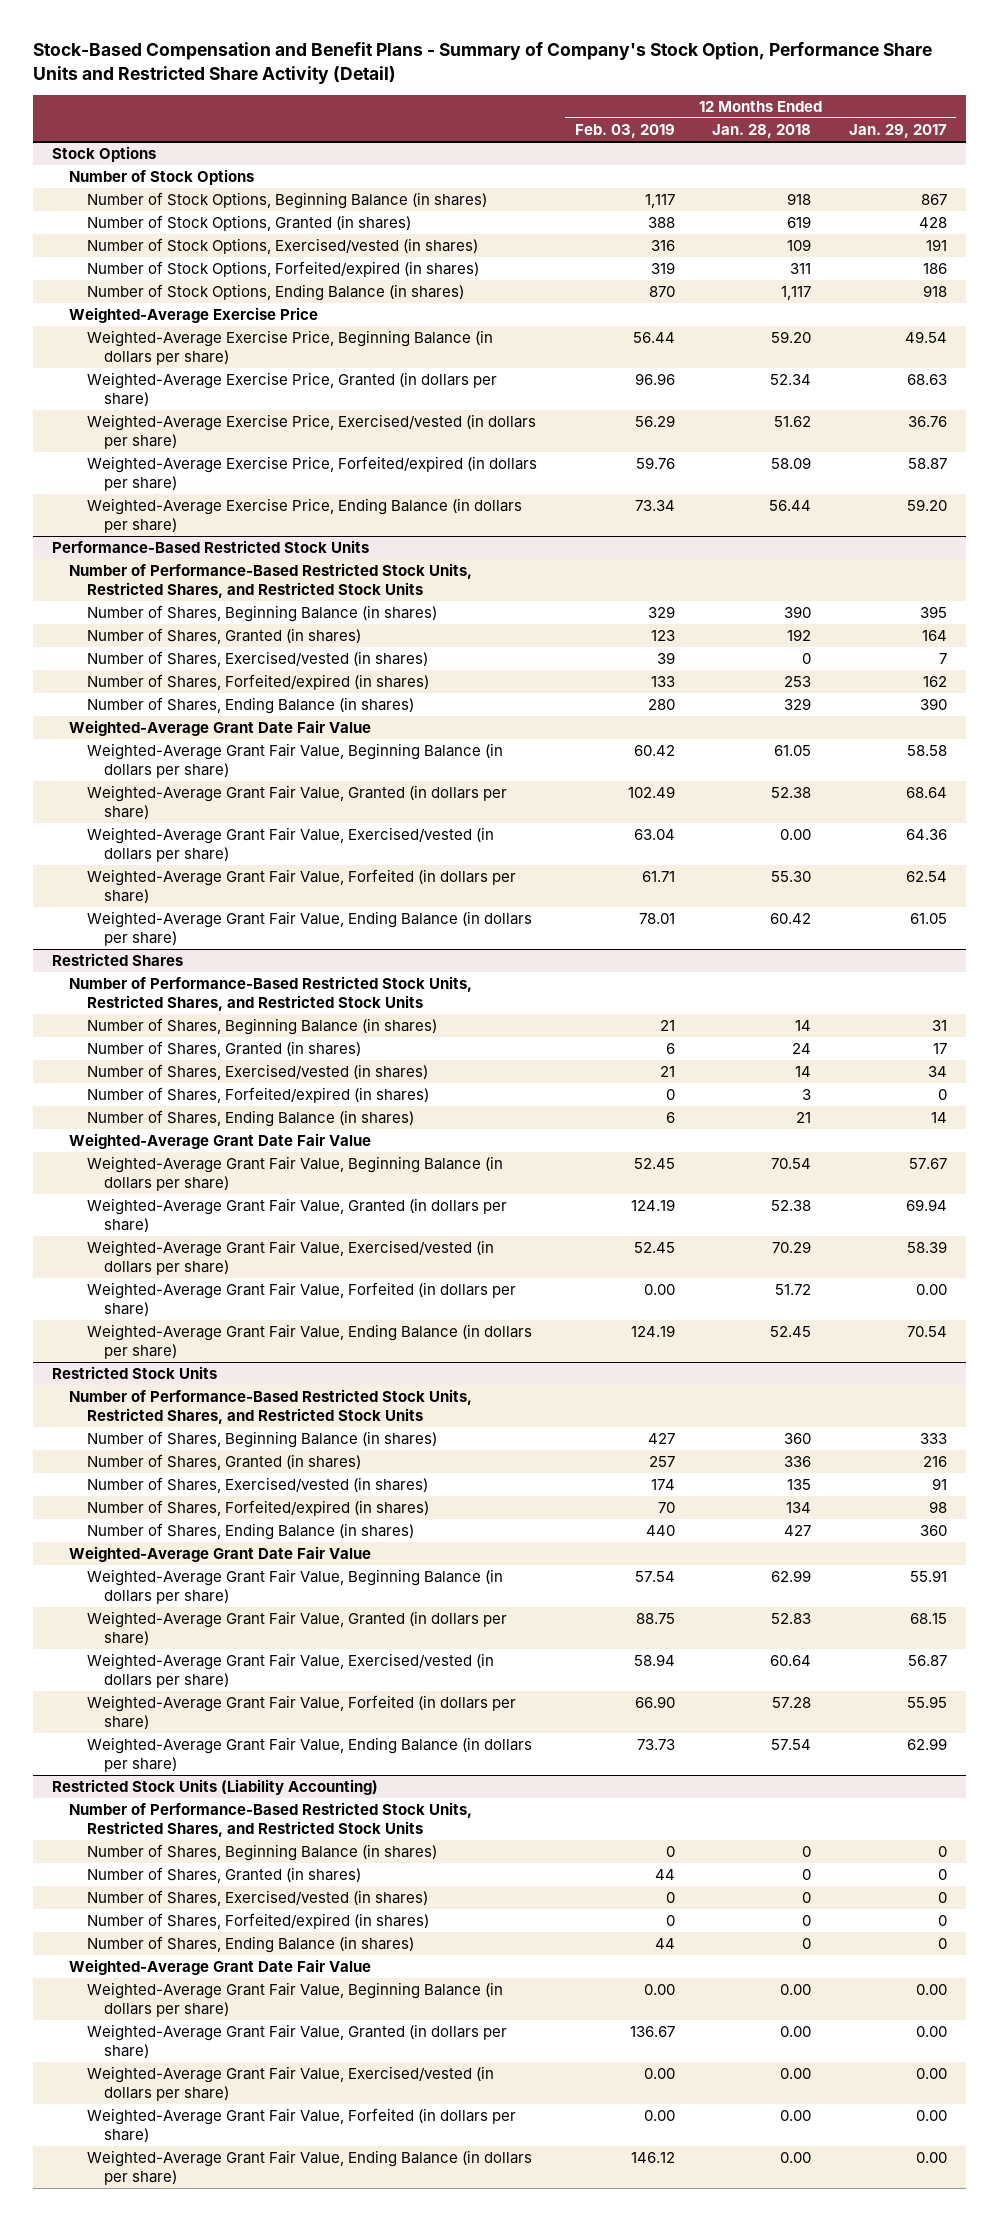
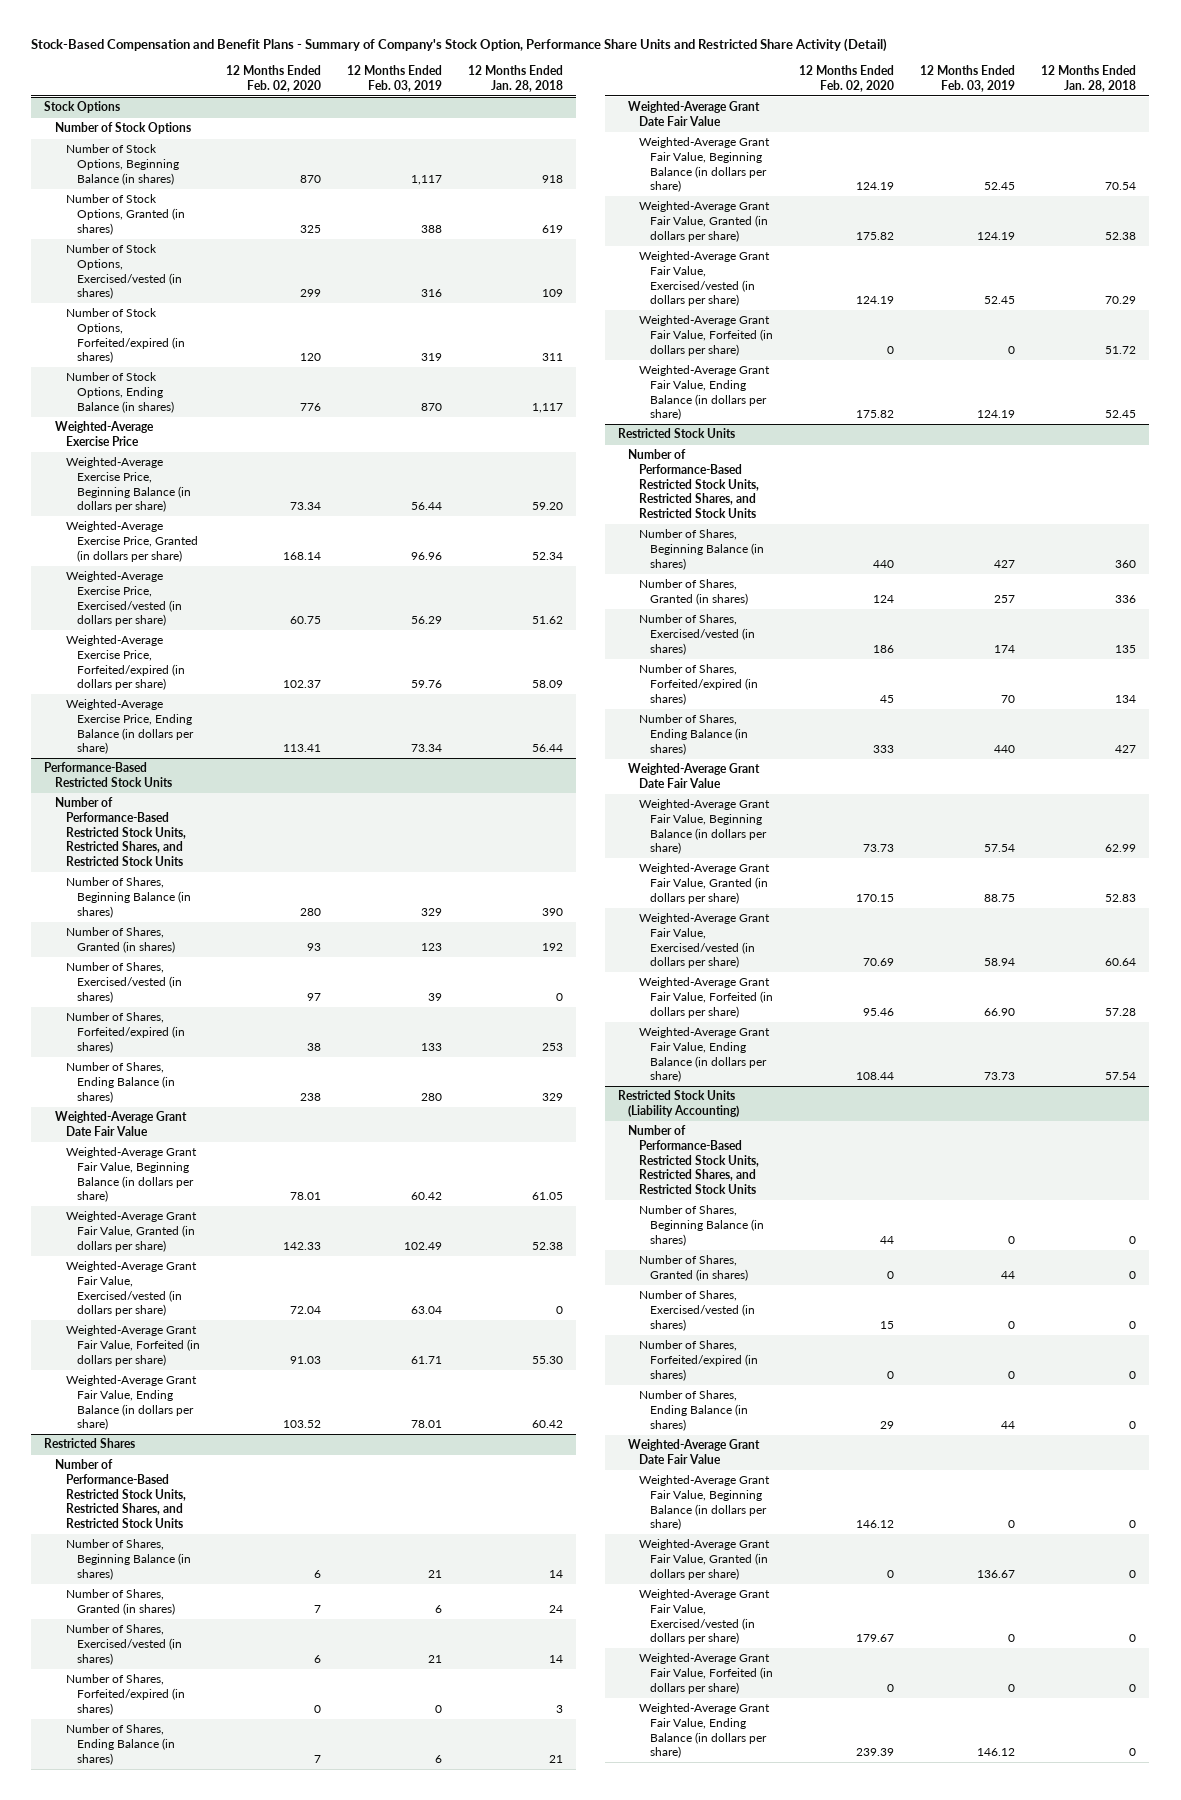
[848,124,947,139] Jan. 29, 2017 -> none
none -> [225,65,321,92] 12 Months Ended Feb. 02, 2020
[780,829,812,841] 0.00 -> [555,1306,563,1315] 0
[643,1284,675,1296] 0.00 -> [1008,345,1016,354] 0
[643,1984,675,1996] 0.00 -> [1008,1520,1016,1529] 0
[780,1984,812,1996] 0.00 -> [1129,1520,1137,1529] 0
[780,2026,812,2038] 0.00 -> [1129,1569,1137,1578] 0
[643,2068,675,2080] 0.00 -> [1008,1634,1016,1643] 0
[780,2068,812,2080] 0.00 -> [1129,1634,1137,1643] 0
[643,2110,675,2122] 0.00 -> [1008,1683,1016,1692] 0
[780,2110,812,2122] 0.00 -> [1129,1683,1137,1692] 0
[780,2152,812,2164] 0.00 -> [1129,1748,1137,1757] 0

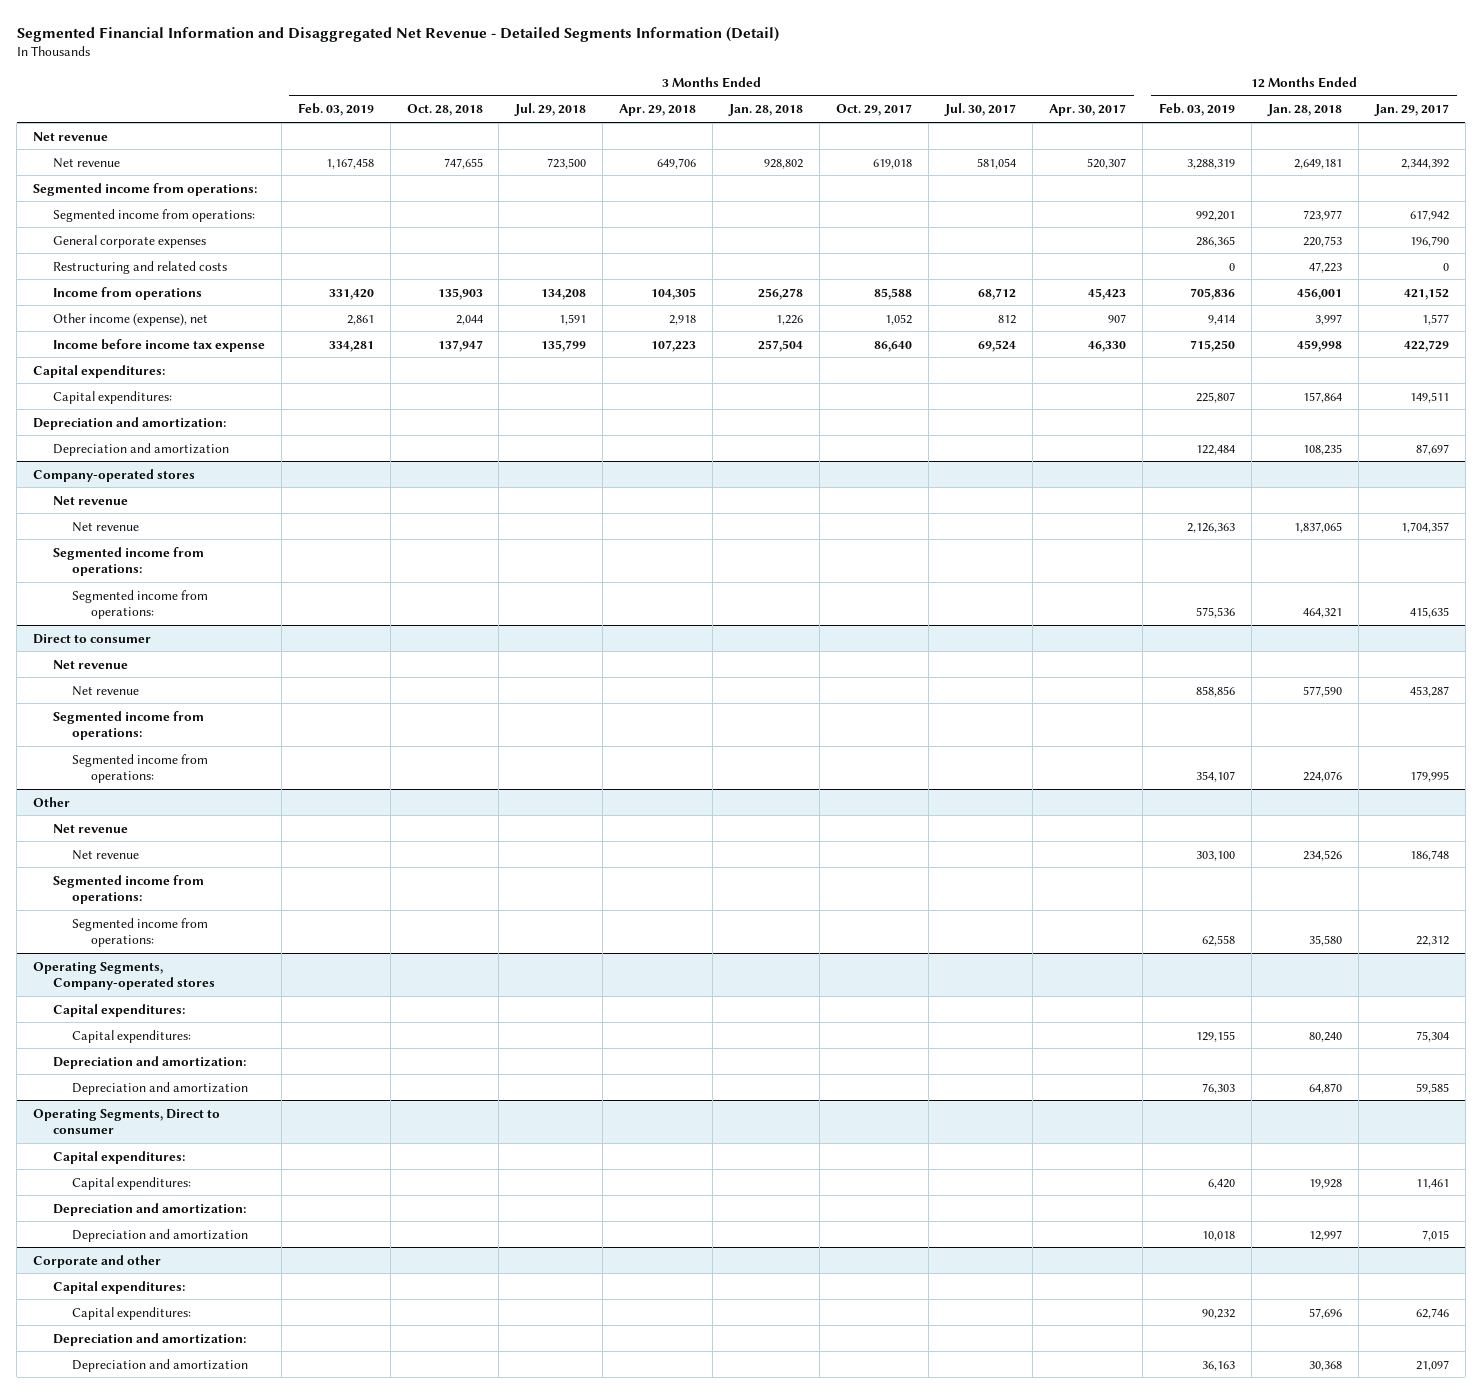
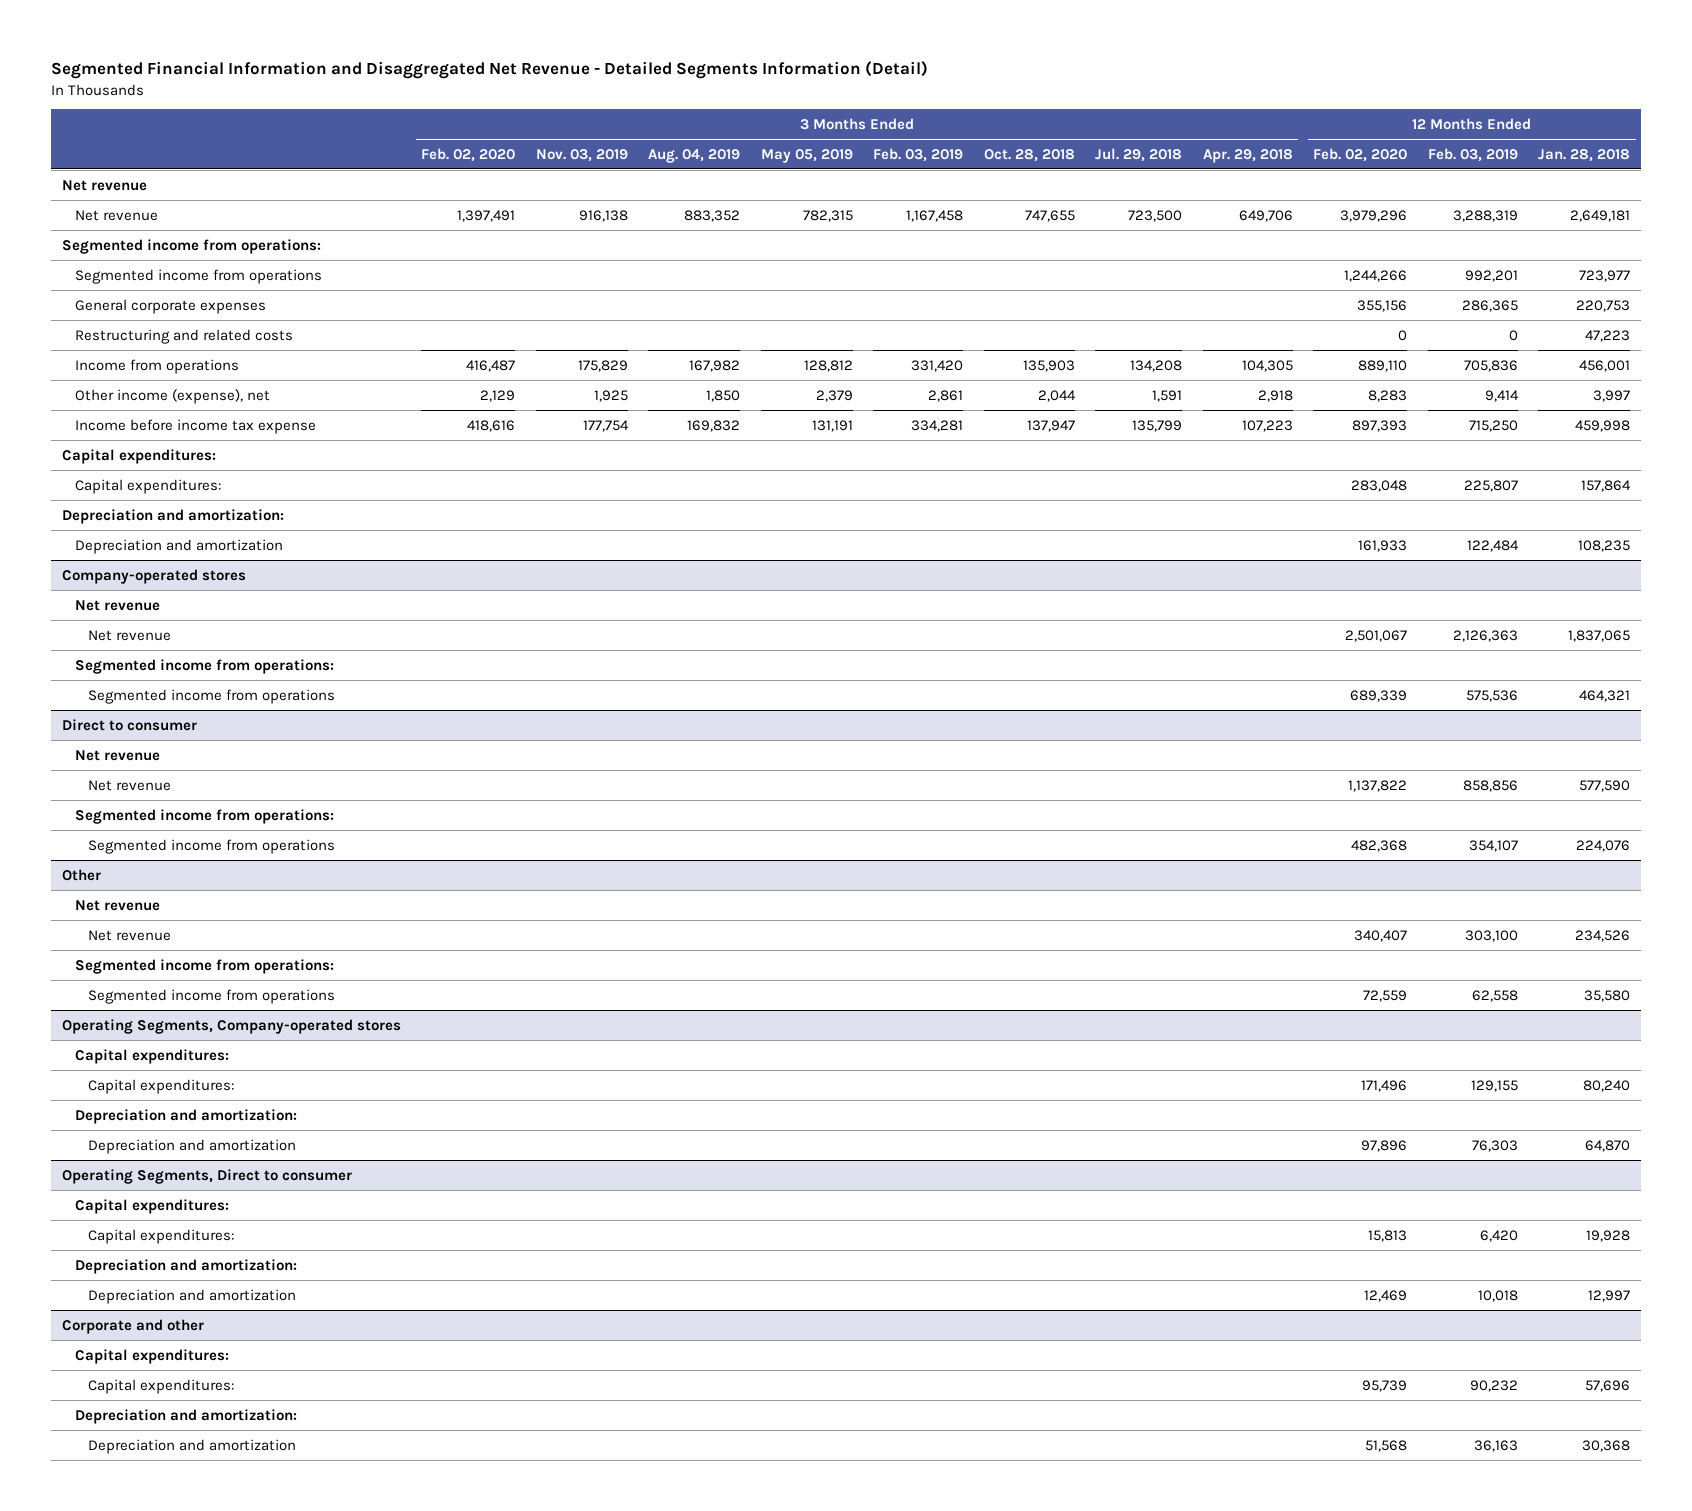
[728,104,804,117] Jan. 28, 2018 -> none
[836,104,913,117] Oct. 29, 2017 -> none
[944,103,1017,117] Jul. 30, 2017 -> none
[1048,104,1126,117] Apr. 30, 2017 -> none
[1373,104,1449,117] Jan. 29, 2017 -> none
none -> [421,147,516,162] Feb. 02, 2020
none -> [535,148,628,162] Nov. 03, 2019
none -> [648,148,741,163] Aug. 04, 2019
none -> [760,148,853,163] May 05, 2019
none -> [1313,147,1408,162] Feb. 02, 2020
[52,208,255,222] Segmented income from operations: -> [74,268,322,284] Segmented income from operations
[72,589,209,619] Segmented income from operations: -> [87,688,335,704] Segmented income from operations
[72,753,209,783] Segmented income from operations: -> [87,838,335,854] Segmented income from operations
[72,917,209,947] Segmented income from operations: -> [87,988,335,1004] Segmented income from operations

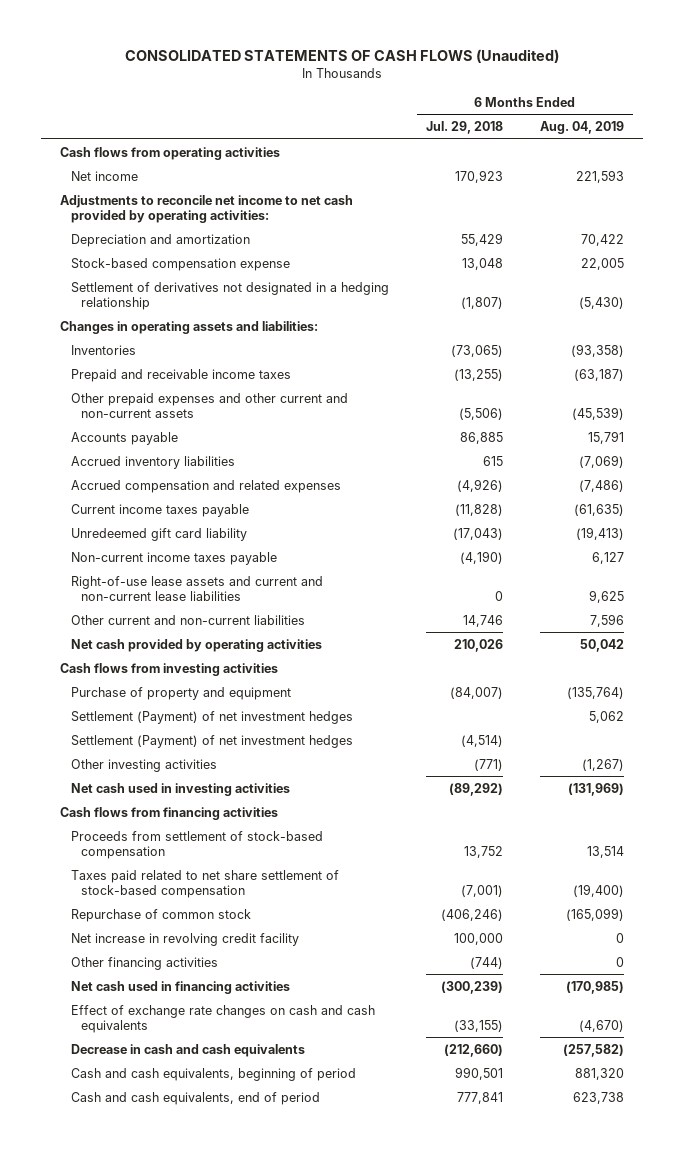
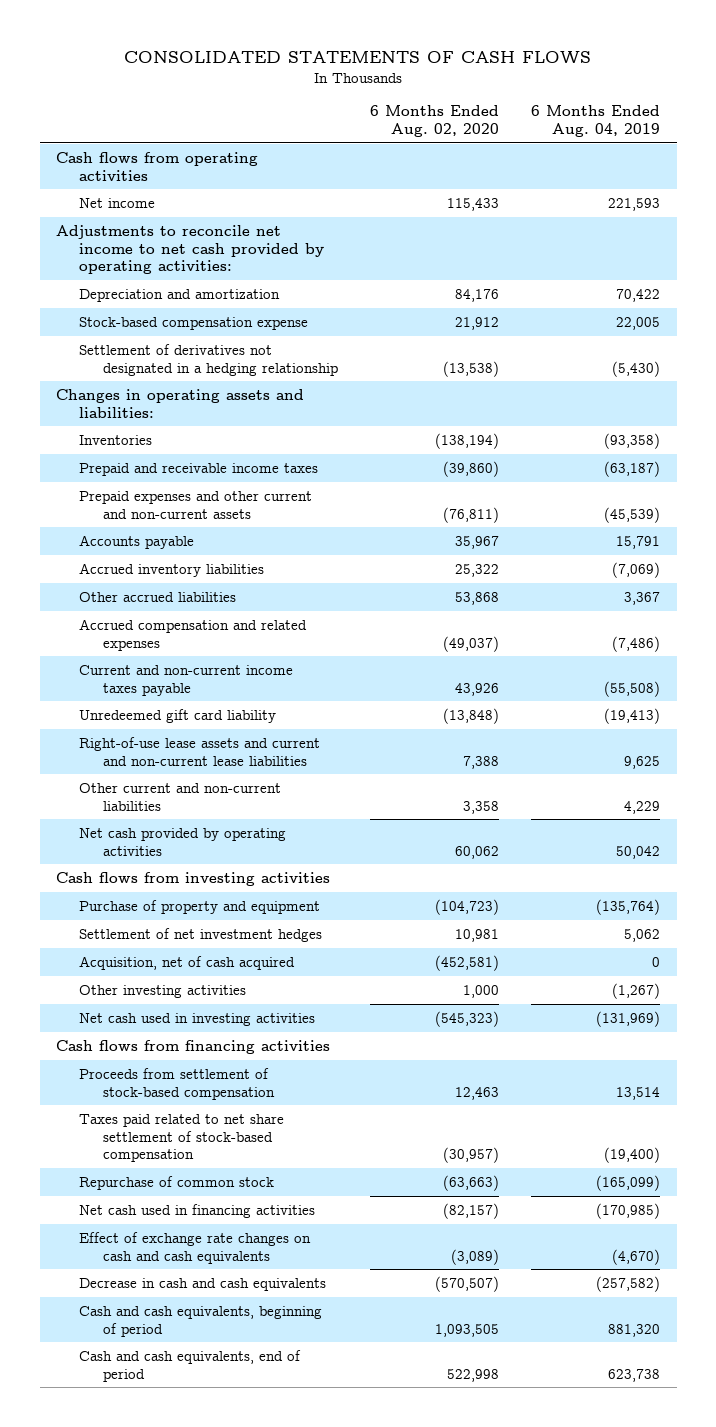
[124,49,559,64] CONSOLIDATED STATEMENTS OF CASH FLOWS (Unaudited) -> [124,50,592,63] CONSOLIDATED STATEMENTS OF CASH FLOWS
[425,121,503,135] Jul. 29, 2018 -> none
none -> [370,105,500,137] 6 Months Ended Aug. 02, 2020
[70,392,348,418] Other prepaid expenses and other current and non-current assets -> [79,490,313,519] Prepaid expenses and other current and non-current assets
none -> [79,591,237,602] Other accrued liabilities
[70,503,249,517] Current income taxes payable -> [79,664,294,696] Current and non-current income taxes payable
[573,503,624,516] (61,635) -> [604,680,661,697] (55,508)
[70,551,277,565] Non-current income taxes payable -> none
[589,613,624,627] 7,596 -> [624,800,661,814] 4,229
[70,734,353,748] Settlement (Payment) of net investment hedges -> none
[70,710,353,724] Settlement (Payment) of net investment hedges -> [79,927,323,942] Settlement of net investment hedges
none -> [79,955,296,970] Acquisition, net of cash acquired
[70,932,299,946] Net increase in revolving credit facility -> none
[70,956,218,970] Other financing activities -> none

